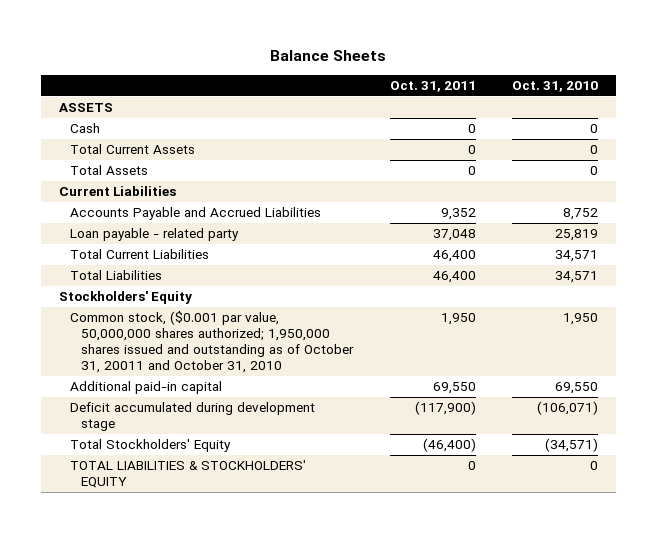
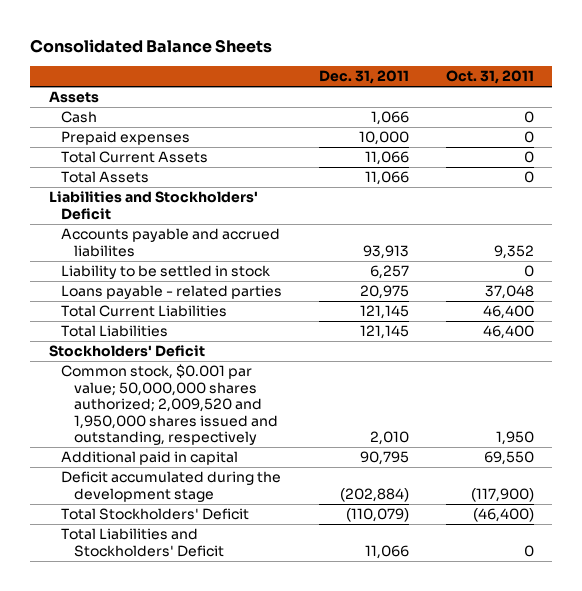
[270,50,387,62] Balance Sheets -> [30,39,273,54] Consolidated Balance Sheets
[511,81,598,93] Oct. 31, 2010 -> none
none -> [319,70,410,85] Dec. 31, 2011
[58,103,113,113] ASSETS -> [48,91,99,104] Assets
none -> [61,131,191,146] Prepaid expenses
[58,186,176,197] Current Liabilities -> none
none -> [48,191,258,220] Liabilities and Stockholders' Deficit
[70,207,322,221] Accounts Payable and Accrued Liabilities -> [61,228,281,257] Accounts payable and accrued liabilites
none -> [61,265,271,280] Liability to be settled in stock
[70,228,240,242] Loan payable - related party -> [61,285,283,300] Loans payable - related parties
[58,291,192,305] Stockholders' Equity -> [48,345,205,358] Stockholders' Deficit
[70,311,355,373] Common stock, ($0.001 par value, 50,000,000 shares authorized; 1,950,000 shares issued and outstanding as of October 31, 20011 and October 31, 2010 -> [61,364,279,446] Common stock, $0.001 par value; 50,000,000 shares authorized; 2,009,520 and 1,950,000 shares issued and outstanding, respectively
[70,381,223,395] Additional paid-in capital -> [61,451,239,466] Additional paid in capital
[70,402,316,432] Deficit accumulated during development stage -> [61,471,282,502] Deficit accumulated during the development stage
[70,439,232,453] Total Stockholders' Equity -> [61,508,250,521] Total Stockholders' Deficit
[70,460,307,489] TOTAL LIABILITIES & STOCKHOLDERS' EQUITY -> [61,528,225,557] Total Liabilities and Stockholders' Deficit

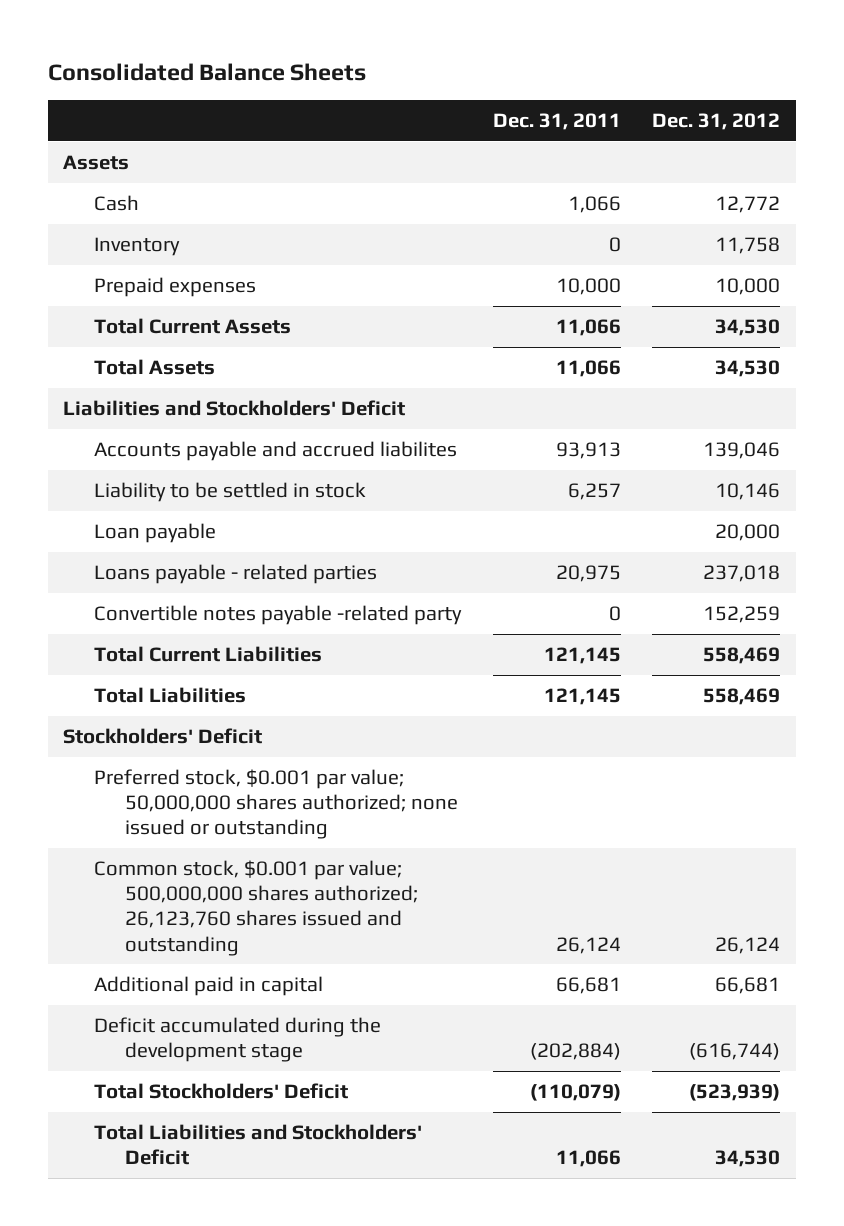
[445,70,534,85] Oct. 31, 2011 -> none
none -> [652,113,781,131] Dec. 31, 2012
none -> [94,236,181,256] Inventory
none -> [94,522,217,543] Loan payable
none -> [94,604,463,625] Convertible notes payable -related party
none -> [94,768,459,840] Preferred stock, $0.001 par value; 50,000,000 shares authorized; none issued or outstanding
[61,364,279,446] Common stock, $0.001 par value; 50,000,000 shares authorized; 2,009,520 and 1,950,000 shares issued and outstanding, respectively -> [94,859,419,956] Common stock, $0.001 par value; 500,000,000 shares authorized; 26,123,760 shares issued and outstanding
[370,431,410,446] 2,010 -> [555,936,621,954] 26,124
[360,451,410,466] 90,795 -> [555,976,621,994] 66,681

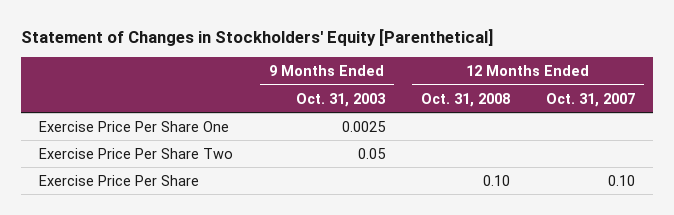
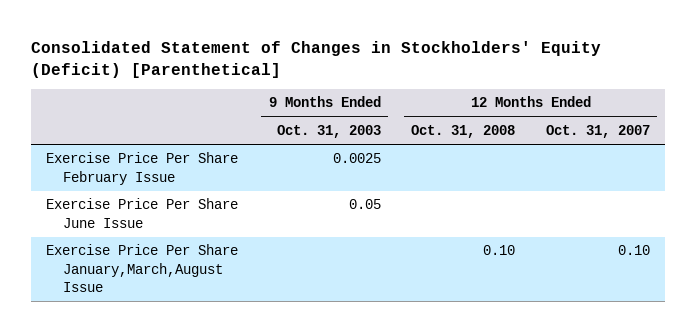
[20,29,493,47] Statement of Changes in Stockholders' Equity [Parenthetical] -> [31,40,602,78] Consolidated Statement of Changes in Stockholders' Equity (Deficit) [Parenthetical]
[39,120,230,132] Exercise Price Per Share One -> [46,152,239,185] Exercise Price Per Share February Issue
[39,147,234,159] Exercise Price Per Share Two -> [46,198,239,228] Exercise Price Per Share June Issue
[39,174,200,186] Exercise Price Per Share -> [46,244,239,292] Exercise Price Per Share January,March,August Issue

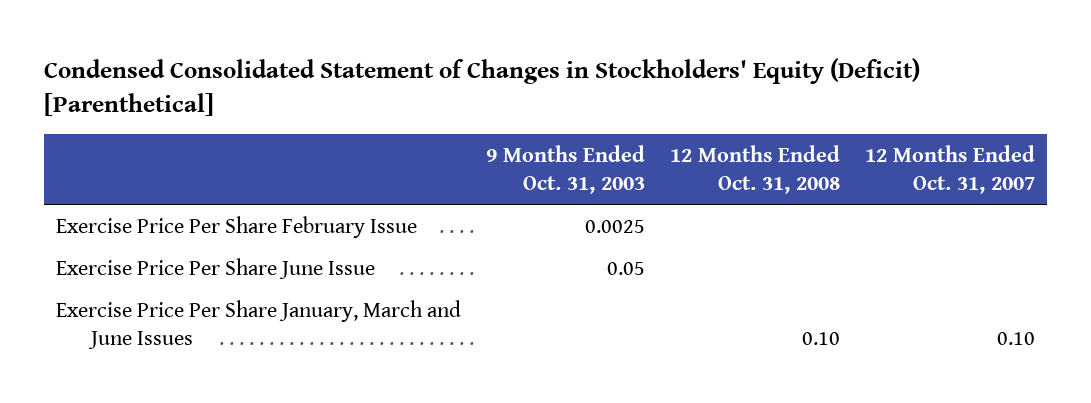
[31,40,602,78] Consolidated Statement of Changes in Stockholders' Equity (Deficit) [Parenthetical] -> [44,58,921,117] Condensed Consolidated Statement of Changes in Stockholders' Equity (Deficit) [Parenthetical]
[46,244,239,292] Exercise Price Per Share January,March,August Issue -> [56,299,462,350] Exercise Price Per Share January, March and June Issues

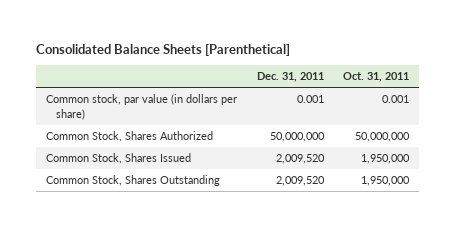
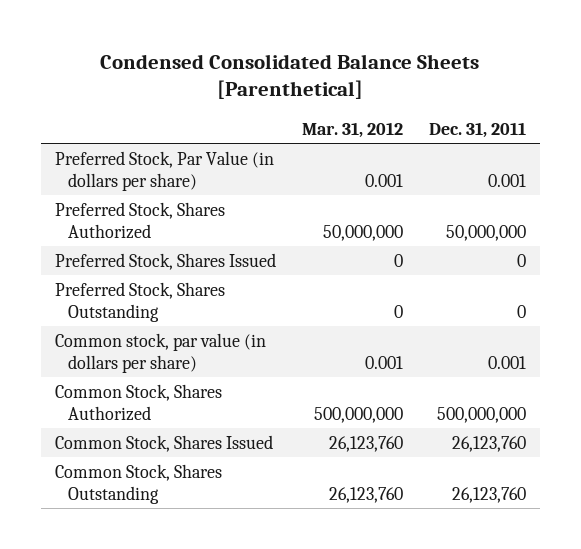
[36,43,291,56] Consolidated Balance Sheets [Parenthetical] -> [100,53,480,100] Condensed Consolidated Balance Sheets [Parenthetical]
[343,72,410,83] Oct. 31, 2011 -> none
none -> [301,121,403,138] Mar. 31, 2012
none -> [54,150,274,191] Preferred Stock, Par Value (in dollars per share)
none -> [54,201,225,239] Preferred Stock, Shares Authorized
none -> [54,252,276,270] Preferred Stock, Shares Issued
none -> [54,281,225,322] Preferred Stock, Shares Outstanding
[269,132,325,143] 50,000,000 -> [437,406,527,423] 500,000,000
[275,154,325,165] 2,009,520 -> [452,435,527,452] 26,123,760
[275,176,325,187] 2,009,520 -> [452,486,527,503] 26,123,760

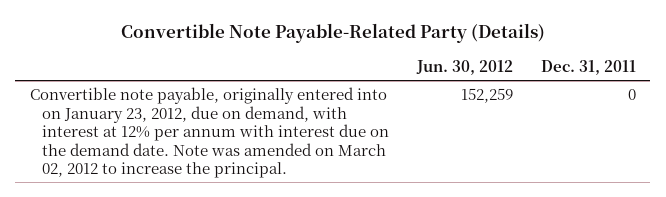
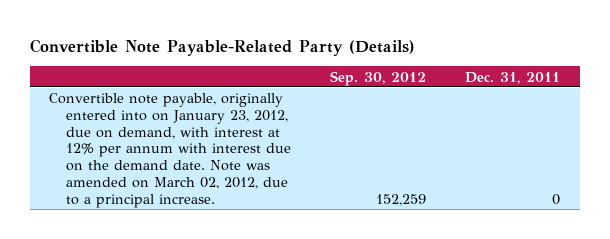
[415,60,513,76] Jun. 30, 2012 -> none
none -> [329,70,426,86] Sep. 30, 2012
[29,87,389,179] Convertible note payable, originally entered into on January 23, 2012, due on demand, with interest at 12% per annum with interest due on the demand date. Note was amended on March 02, 2012 to increase the principal. -> [49,93,291,208] Convertible note payable, originally entered into on January 23, 2012, due on demand, with interest at 12% per annum with interest due on the demand date. Note was amended on March 02, 2012, due to a principal increase.

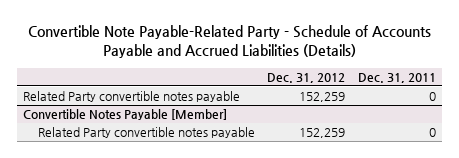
[29,39,415,57] Convertible Note Payable-Related Party (Details) -> [27,25,431,59] Convertible Note Payable-Related Party - Schedule of Accounts Payable and Accrued Liabilities (Details)
[329,70,426,86] Sep. 30, 2012 -> none
none -> [267,72,346,83] Dec. 31, 2012
[49,93,291,208] Convertible note payable, originally entered into on January 23, 2012, due on demand, with interest at 12% per annum with interest due on the demand date. Note was amended on March 02, 2012, due to a principal increase. -> [23,91,241,103] Related Party convertible notes payable
none -> [23,109,228,121] Convertible Notes Payable [Member]
none -> [37,127,255,139] Related Party convertible notes payable

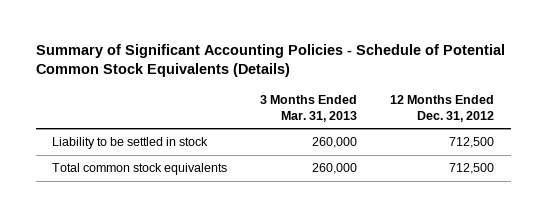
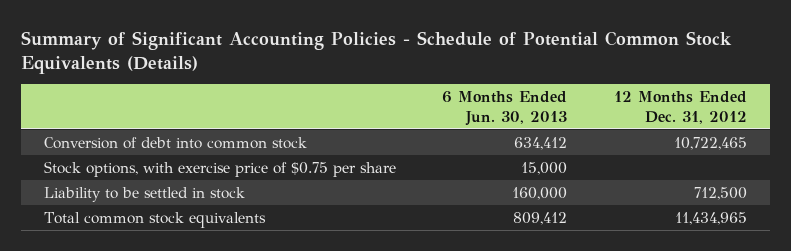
[260,94,358,122] 3 Months Ended Mar. 31, 2013 -> none
none -> [442,91,568,126] 6 Months Ended Jun. 30, 2013
none -> [43,136,307,149] Conversion of debt into common stock
none -> [43,160,396,177] Stock options, with exercise price of $0.75 per share
[449,163,495,175] 712,500 -> [674,211,747,225] 11,434,965

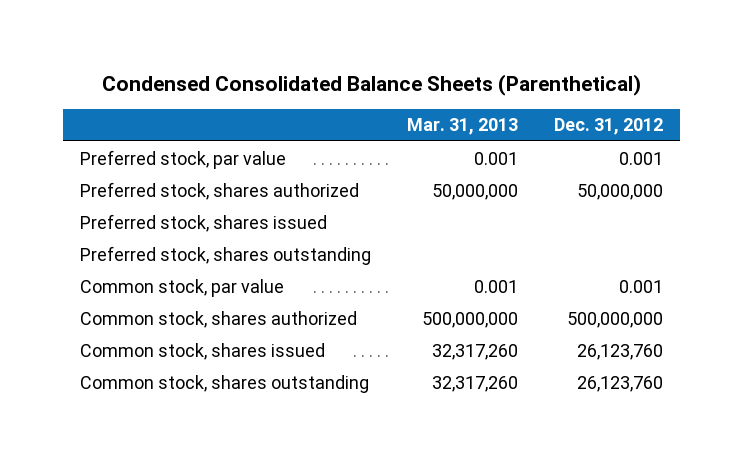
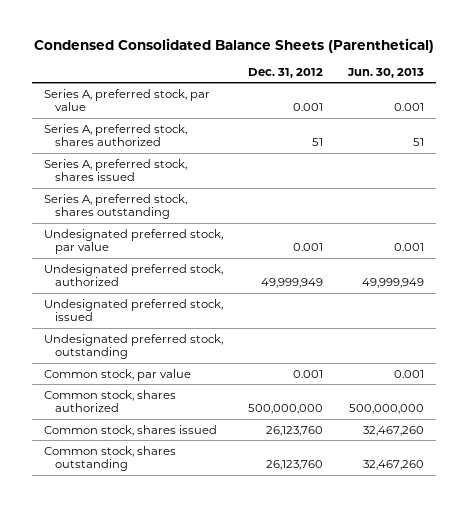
[407,118,519,136] Mar. 31, 2013 -> none
none -> [346,68,424,79] Jun. 30, 2013
[80,149,287,169] Preferred stock, par value -> [44,88,211,112] Series A, preferred stock, par value
[80,181,360,200] Preferred stock, shares authorized -> [44,123,188,147] Series A, preferred stock, shares authorized
[576,183,663,200] 50,000,000 -> [311,138,323,147] 51
[80,213,328,232] Preferred stock, shares issued -> [44,158,188,182] Series A, preferred stock, shares issued
[80,245,372,265] Preferred stock, shares outstanding -> [44,193,188,220] Series A, preferred stock, shares outstanding
none -> [44,228,224,255] Undesignated preferred stock, par value
none -> [44,263,224,287] Undesignated preferred stock, authorized
none -> [44,298,224,322] Undesignated preferred stock, issued
none -> [44,333,224,360] Undesignated preferred stock, outstanding

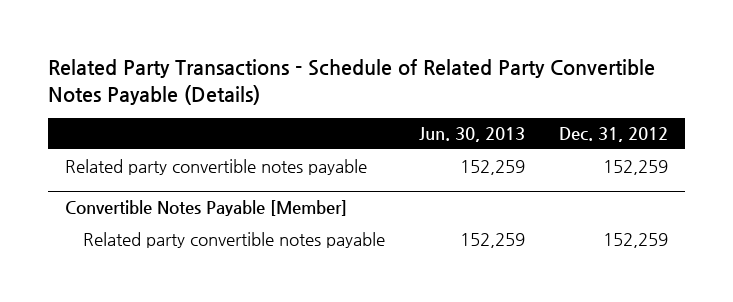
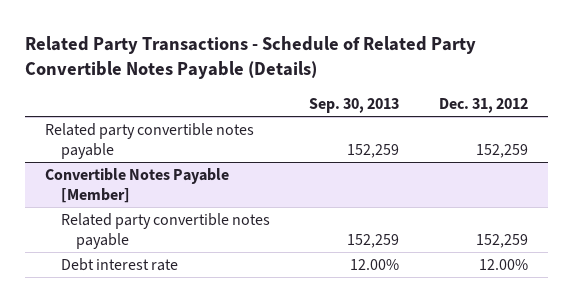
[419,127,526,143] Jun. 30, 2013 -> none
none -> [309,97,400,113] Sep. 30, 2013
none -> [60,257,178,271] Debt interest rate

